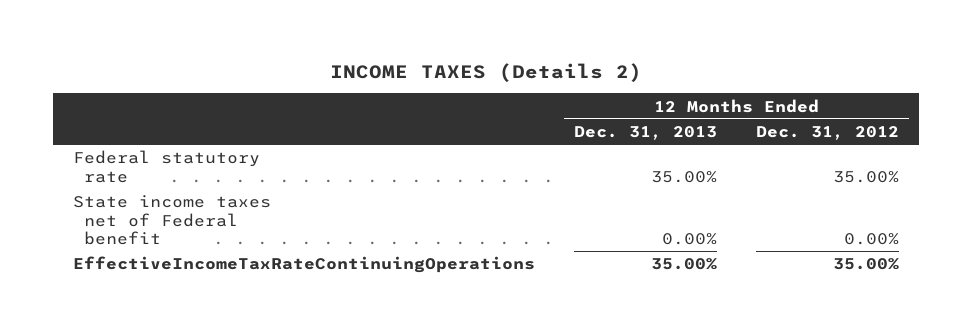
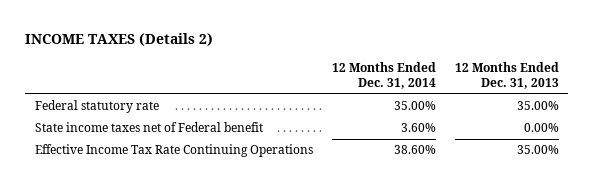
[756,125,900,140] Dec. 31, 2012 -> none
none -> [331,61,436,90] 12 Months Ended Dec. 31, 2014
[72,256,535,274] EffectiveIncomeTaxRateContinuingOperations -> [34,144,313,158] Effective Income Tax Rate Continuing Operations

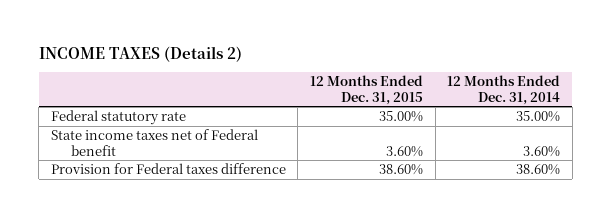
[454,61,559,90] 12 Months Ended Dec. 31, 2013 -> none
none -> [310,75,424,105] 12 Months Ended Dec. 31, 2015
[34,144,313,158] Effective Income Tax Rate Continuing Operations -> [50,163,286,175] Provision for Federal taxes difference

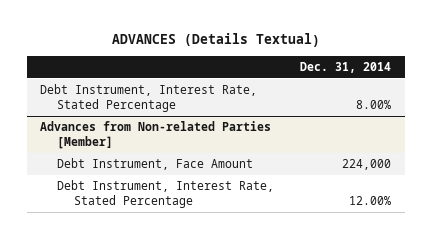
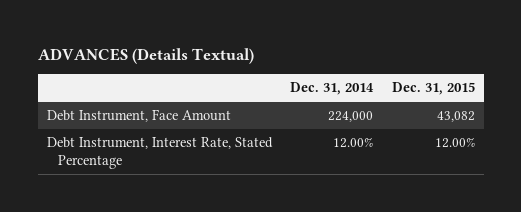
none -> [391,82,475,96] Dec. 31, 2015
[40,84,258,112] Debt Instrument, Interest Rate, Stated Percentage -> none
[40,121,272,149] Advances from Non-related Parties [Member] -> none

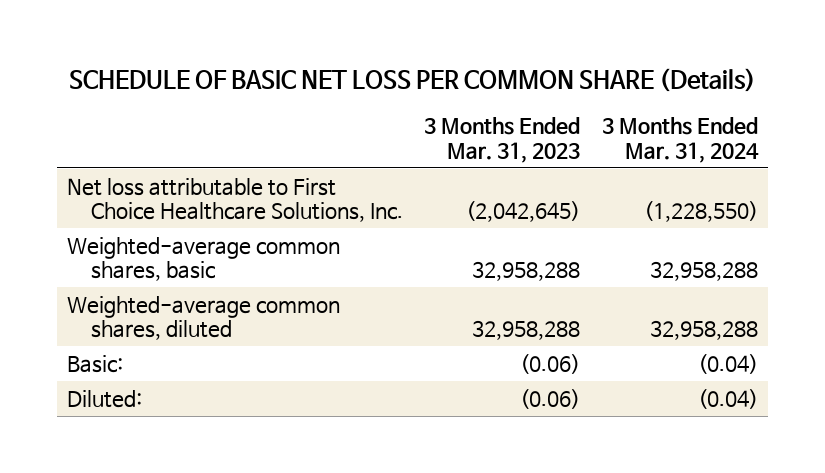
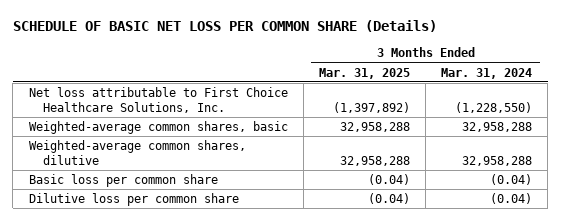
[424,117,581,163] 3 Months Ended Mar. 31, 2023 -> none
none -> [318,67,410,79] Mar. 31, 2025
[67,295,341,341] Weighted-average common shares, diluted -> [28,140,246,165] Weighted-average common shares, dilutive
[67,354,124,373] Basic: -> [28,174,218,188] Basic loss per common share
[67,389,143,408] Diluted: -> [28,193,239,207] Dilutive loss per common share

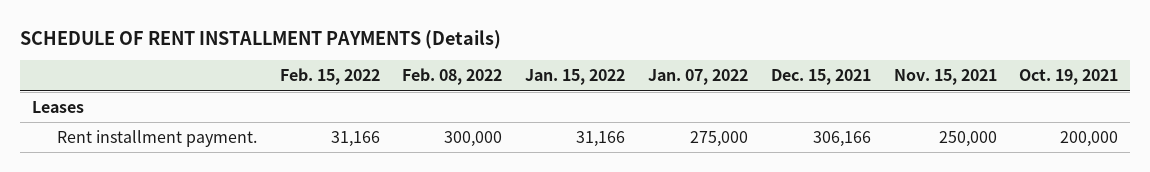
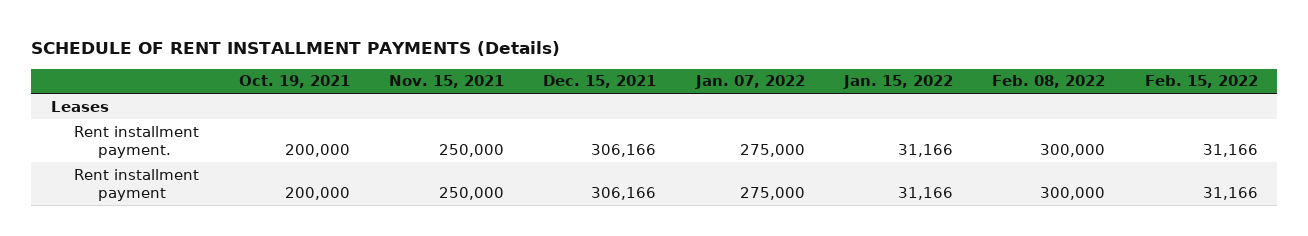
none -> [74,168,200,201] Rent installment payment

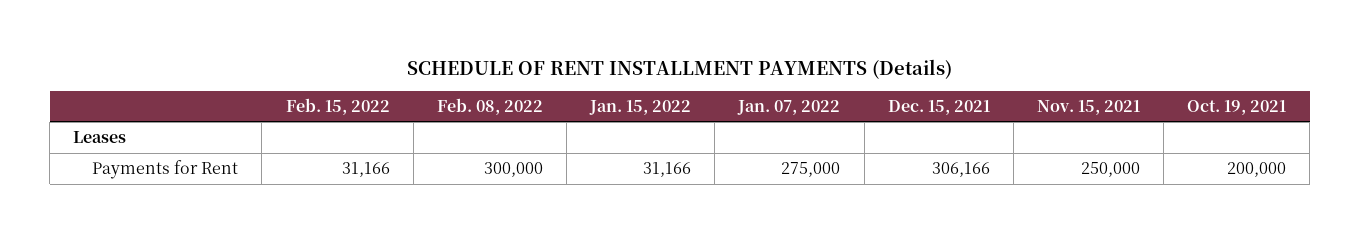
[74,168,200,201] Rent installment payment -> none
[74,125,200,158] Rent installment payment. -> [92,160,239,180] Payments for Rent

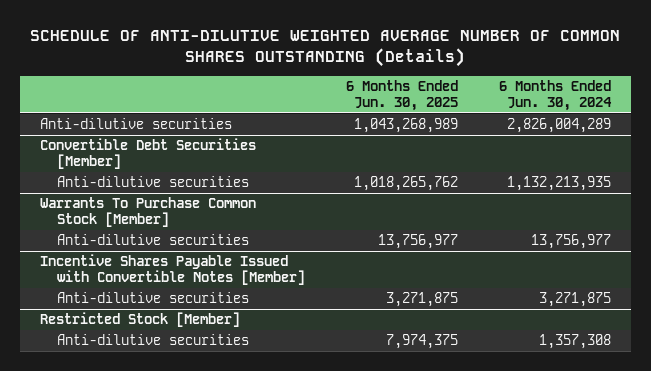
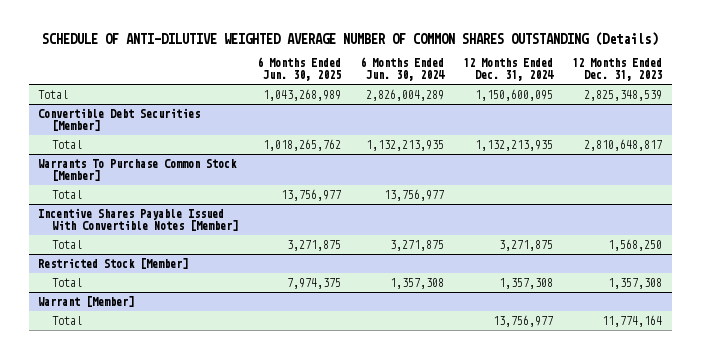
none -> [463,58,555,82] 12 Months Ended Dec. 31, 2024
none -> [572,58,663,82] 12 Months Ended Dec. 31, 2023
[40,118,233,130] Anti-dilutive securities -> [38,89,69,99] Total
[56,176,249,188] Anti-dilutive securities -> [52,139,83,149] Total
[56,234,249,246] Anti-dilutive securities -> [52,189,83,199] Total
[40,254,305,286] Incentive Shares Payable Issued with Convertible Notes [Member] -> [38,207,239,232] Incentive Shares Payable Issued With Convertible Notes [Member]
[56,292,249,304] Anti-dilutive securities -> [52,239,83,249] Total
[56,334,249,346] Anti-dilutive securities -> [52,277,83,287] Total
none -> [38,295,135,307] Warrant [Member]
none -> [52,315,83,325] Total

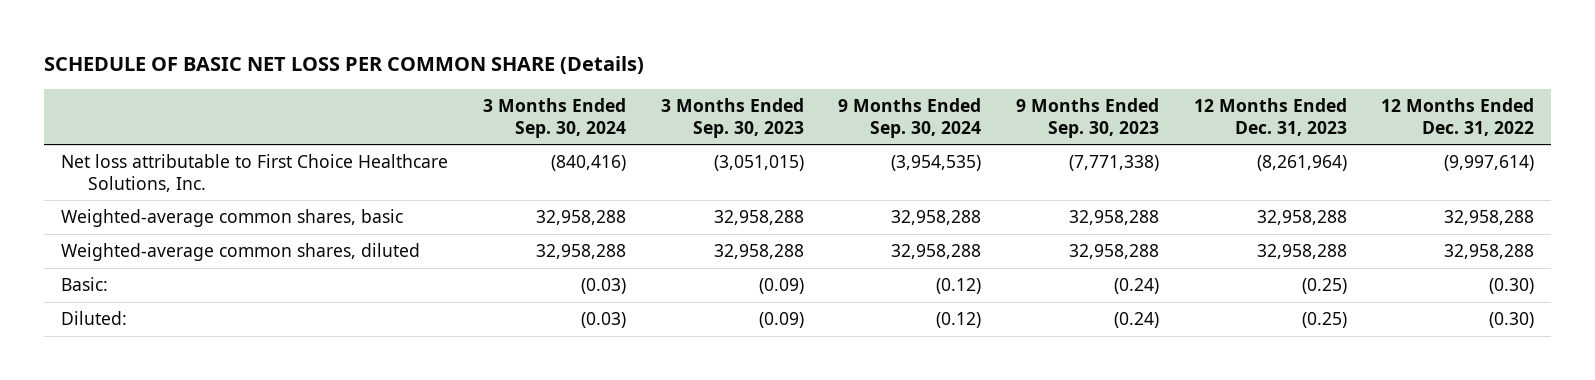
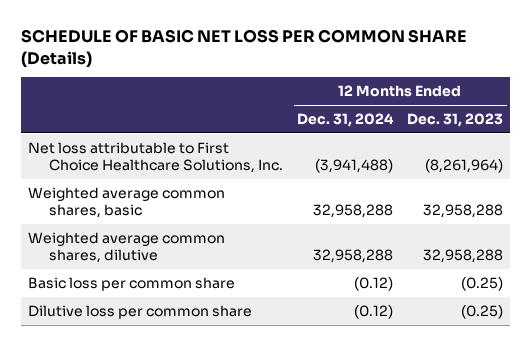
[482,98,626,138] 3 Months Ended Sep. 30, 2024 -> none
[660,98,804,138] 3 Months Ended Sep. 30, 2023 -> none
[838,98,982,138] 9 Months Ended Sep. 30, 2024 -> none
[1015,98,1159,138] 9 Months Ended Sep. 30, 2023 -> none
[1381,98,1535,136] 12 Months Ended Dec. 31, 2022 -> none
none -> [297,113,395,128] Dec. 31, 2024
[61,209,404,228] Weighted-average common shares, basic -> [27,186,225,219] Weighted average common shares, basic
[61,243,421,262] Weighted-average common shares, diluted -> [27,231,225,264] Weighted average common shares, dilutive
[61,277,109,292] Basic: -> [27,276,235,291] Basic loss per common share
[61,311,128,326] Diluted: -> [27,304,252,319] Dilutive loss per common share

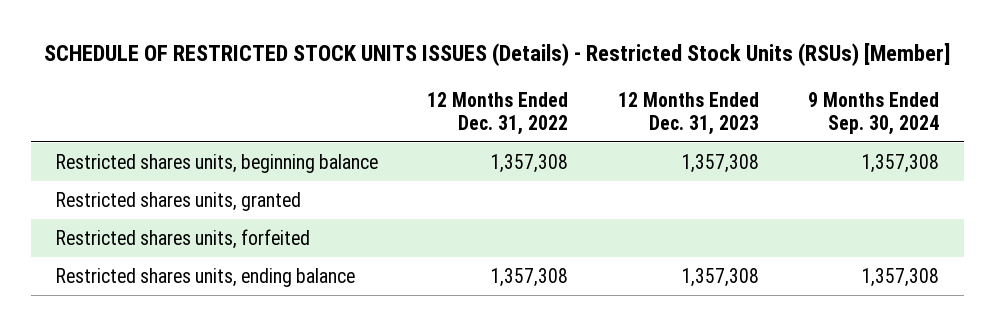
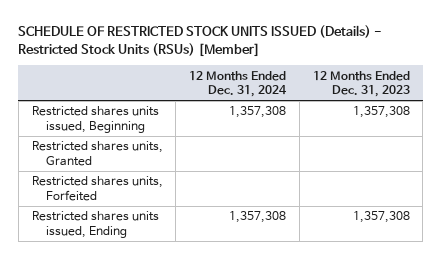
[44,43,951,67] SCHEDULE OF RESTRICTED STOCK UNITS ISSUES (Details) - Restricted Stock Units (RSUs) [Member] -> [18,25,383,57] SCHEDULE OF RESTRICTED STOCK UNITS ISSUED (Details) - Restricted Stock Units (RSUs) [Member]
[427,91,569,135] 12 Months Ended Dec. 31, 2022 -> none
[807,91,939,135] 9 Months Ended Sep. 30, 2024 -> none
none -> [189,70,288,98] 12 Months Ended Dec. 31, 2024
[55,153,378,173] Restricted shares units, beginning balance -> [31,106,159,133] Restricted shares units issued, Beginning
[55,191,301,211] Restricted shares units, granted -> [31,141,163,166] Restricted shares units, Granted
[55,228,310,249] Restricted shares units, forfeited -> [31,176,163,201] Restricted shares units, Forfeited
[55,267,355,287] Restricted shares units, ending balance -> [31,211,159,238] Restricted shares units issued, Ending

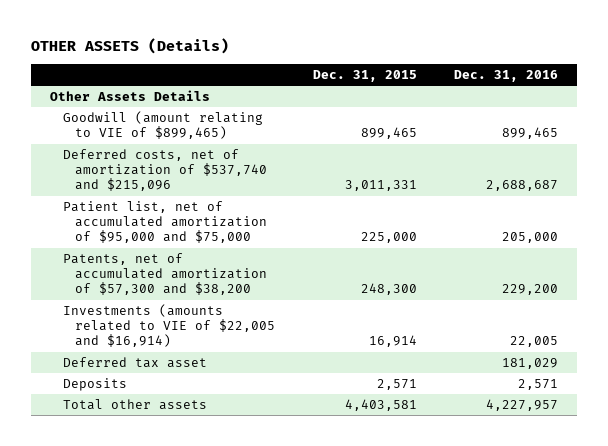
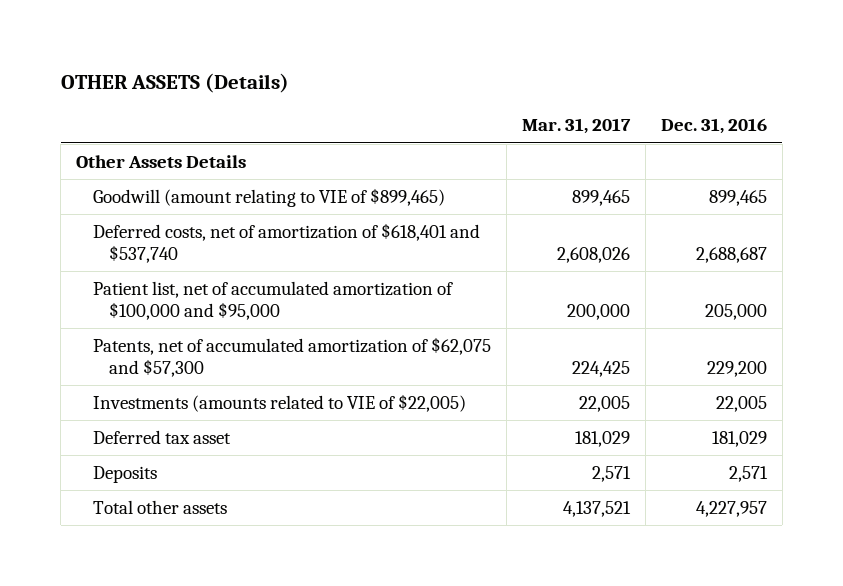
[312,69,417,82] Dec. 31, 2015 -> none
none -> [521,118,631,135] Mar. 31, 2017
[62,149,268,192] Deferred costs, net of amortization of $537,740 and $215,096 -> [92,222,480,264] Deferred costs, net of amortization of $618,401 and $537,740
[62,201,268,244] Patient list, net of accumulated amortization of $95,000 and $75,000 -> [92,280,453,321] Patient list, net of accumulated amortization of $100,000 and $95,000
[62,253,268,296] Patents, net of accumulated amortization of $57,300 and $38,200 -> [92,336,491,378] Patents, net of accumulated amortization of $62,075 and $57,300
[62,304,276,348] Investments (amounts related to VIE of $22,005 and $16,914) -> [92,393,466,412] Investments (amounts related to VIE of $22,005)

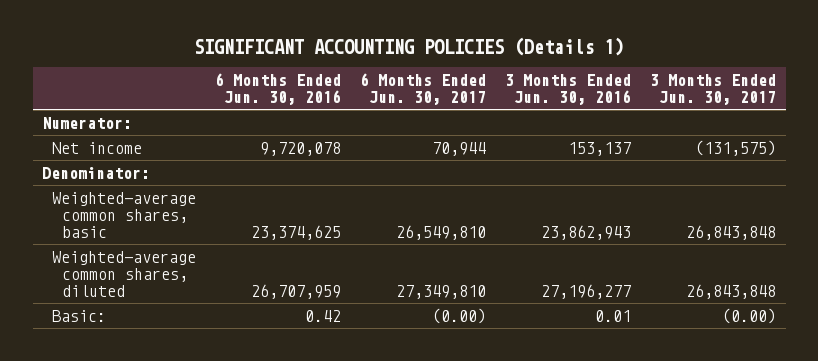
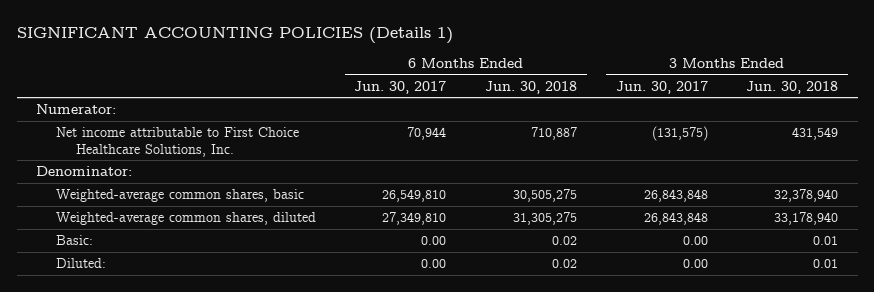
[215,72,342,105] 6 Months Ended Jun. 30, 2016 -> none
[505,73,632,105] 3 Months Ended Jun. 30, 2016 -> none
none -> [485,80,578,94] Jun. 30, 2018
none -> [746,80,839,94] Jun. 30, 2018
[52,141,143,154] Net income -> [55,127,299,157] Net income attributable to First Choice Healthcare Solutions, Inc.
[432,307,487,324] (0.00) -> [421,236,447,246] 0.00
[722,307,777,324] (0.00) -> [682,236,708,246] 0.00
none -> [55,258,106,269] Diluted:

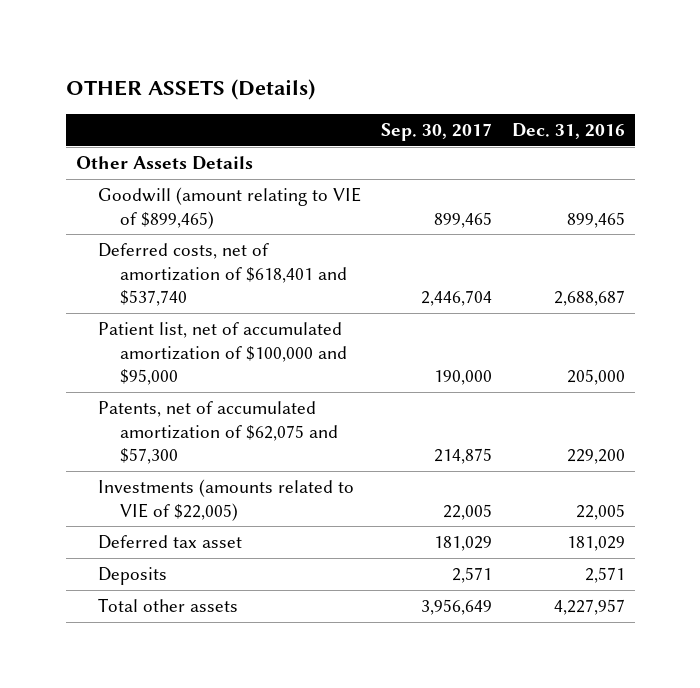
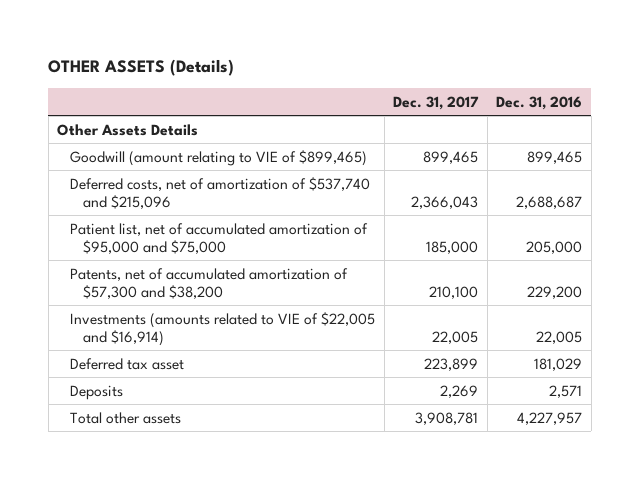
[380,123,492,142] Sep. 30, 2017 -> none
none -> [393,95,480,110] Dec. 31, 2017
[97,242,348,307] Deferred costs, net of amortization of $618,401 and $537,740 -> [70,176,371,209] Deferred costs, net of amortization of $537,740 and $215,096
[97,321,348,386] Patient list, net of accumulated amortization of $100,000 and $95,000 -> [70,222,369,254] Patient list, net of accumulated amortization of $95,000 and $75,000
[97,400,339,465] Patents, net of accumulated amortization of $62,075 and $57,300 -> [70,267,349,299] Patents, net of accumulated amortization of $57,300 and $38,200
[97,478,354,521] Investments (amounts related to VIE of $22,005) -> [70,311,376,346] Investments (amounts related to VIE of $22,005 and $16,914)

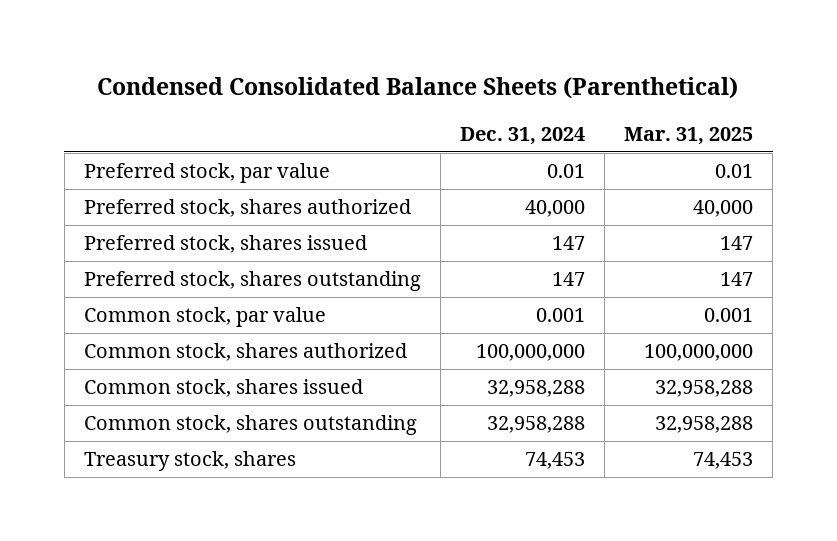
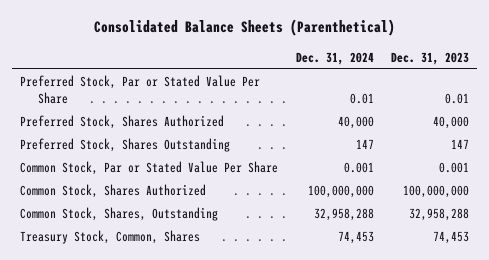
[97,77,739,100] Condensed Consolidated Balance Sheets (Parenthetical) -> [93,19,395,37] Consolidated Balance Sheets (Parenthetical)
[624,127,754,146] Mar. 31, 2025 -> none
none -> [390,51,469,65] Dec. 31, 2023
[83,235,367,254] Preferred stock, shares issued -> none
[83,379,363,398] Common stock, shares issued -> none
[83,163,330,184] Preferred stock, par value -> [20,75,261,105] Preferred Stock, Par or Stated Value Per Share
[83,199,411,218] Preferred stock, shares authorized -> [20,115,225,130] Preferred Stock, Shares Authorized
[83,271,421,292] Preferred stock, shares outstanding -> [20,138,231,153] Preferred Stock, Shares Outstanding
[83,307,326,328] Common stock, par value -> [20,161,279,176] Common Stock, Par or Stated Value Per Share
[83,343,407,362] Common stock, shares authorized -> [20,184,207,199] Common Stock, Shares Authorized
[83,415,417,436] Common stock, shares outstanding -> [20,207,219,222] Common Stock, Shares, Outstanding
[83,451,296,472] Treasury stock, shares -> [20,230,201,245] Treasury Stock, Common, Shares

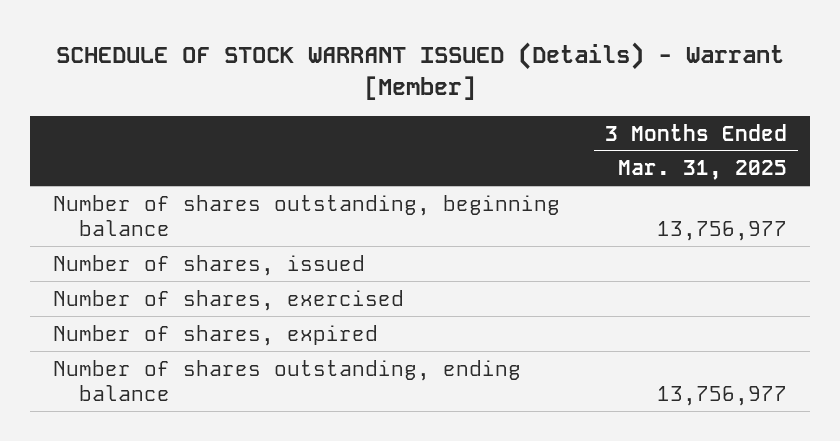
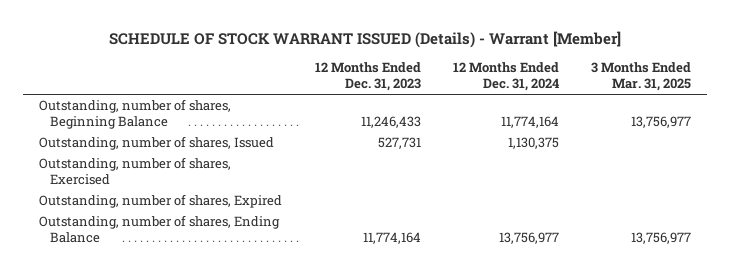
none -> [314,62,421,92] 12 Months Ended Dec. 31, 2023
none -> [452,62,559,92] 12 Months Ended Dec. 31, 2024
[52,194,560,236] Number of shares outstanding, beginning balance -> [39,99,232,130] Outstanding, number of shares, Beginning Balance
[52,254,365,276] Number of shares, issued -> [39,136,275,151] Outstanding, number of shares, Issued
[52,289,404,311] Number of shares, exercised -> [39,157,232,186] Outstanding, number of shares, Exercised
[52,324,378,346] Number of shares, expired -> [39,194,283,209] Outstanding, number of shares, Expired
[52,359,521,401] Number of shares outstanding, ending balance -> [39,215,281,244] Outstanding, number of shares, Ending Balance

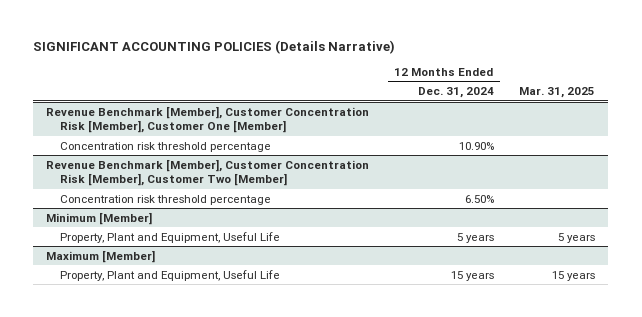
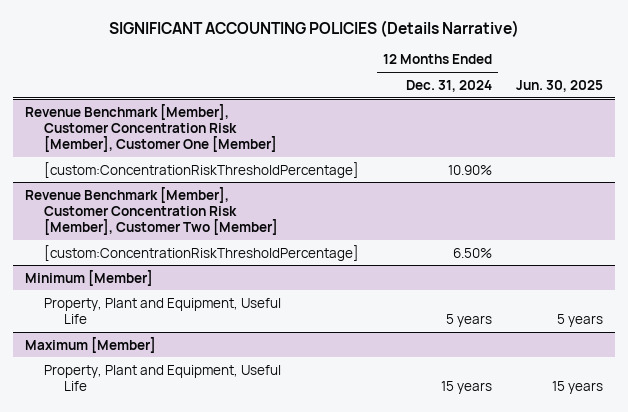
[519,87,596,99] Mar. 31, 2025 -> none
none -> [516,79,604,92] Jun. 30, 2025
[59,141,271,152] Concentration risk threshold percentage -> [44,161,360,178] [custom:ConcentrationRiskThresholdPercentage]
[59,194,271,205] Concentration risk threshold percentage -> [44,244,360,261] [custom:ConcentrationRiskThresholdPercentage]

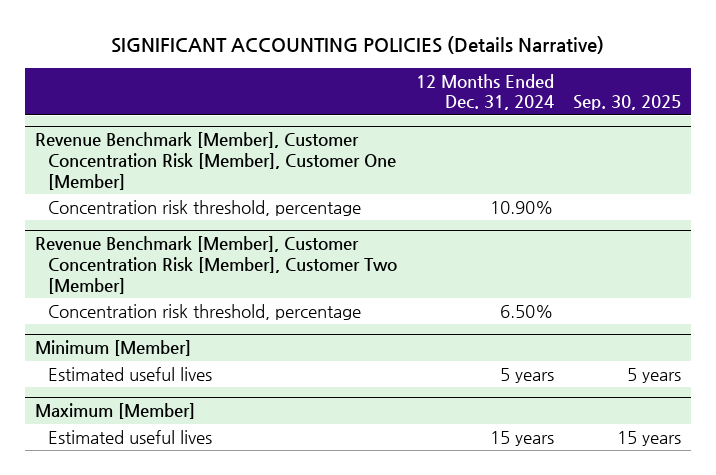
[516,79,604,92] Jun. 30, 2025 -> none
none -> [573,95,682,111] Sep. 30, 2025
[44,161,360,178] [custom:ConcentrationRiskThresholdPercentage] -> [47,200,361,217] Concentration risk threshold, percentage
[44,244,360,261] [custom:ConcentrationRiskThresholdPercentage] -> [47,304,361,321] Concentration risk threshold, percentage
[44,297,282,324] Property, Plant and Equipment, Useful Life -> [47,367,212,382] Estimated useful lives
[44,364,282,391] Property, Plant and Equipment, Useful Life -> [47,430,212,445] Estimated useful lives

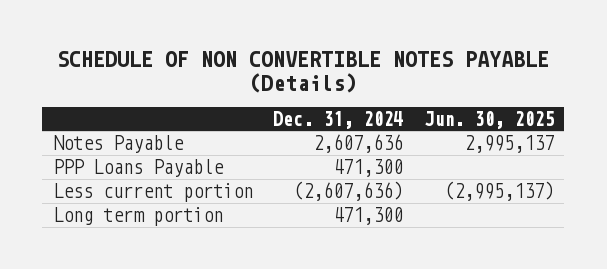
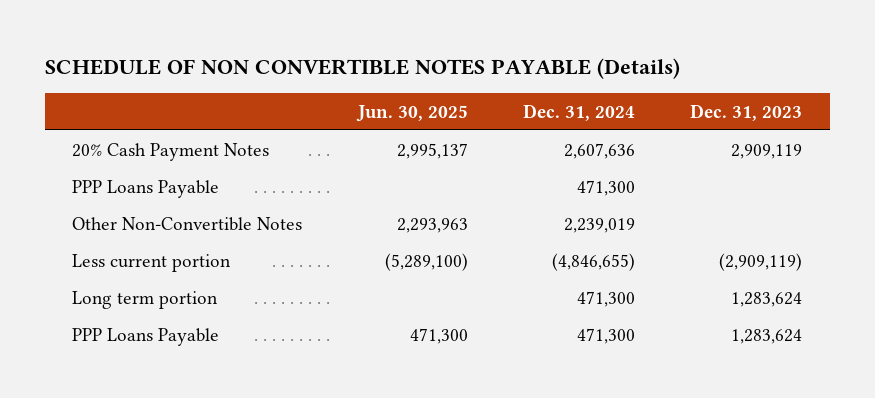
none -> [690,103,803,121] Dec. 31, 2023
[52,134,184,153] Notes Payable -> [72,142,270,161] 20% Cash Payment Notes
none -> [72,216,303,231] Other Non-Convertible Notes
[293,180,404,201] (2,607,636) -> [551,252,635,271] (4,846,655)
[444,180,555,201] (2,995,137) -> [384,252,468,271] (5,289,100)
none -> [72,327,220,346] PPP Loans Payable

